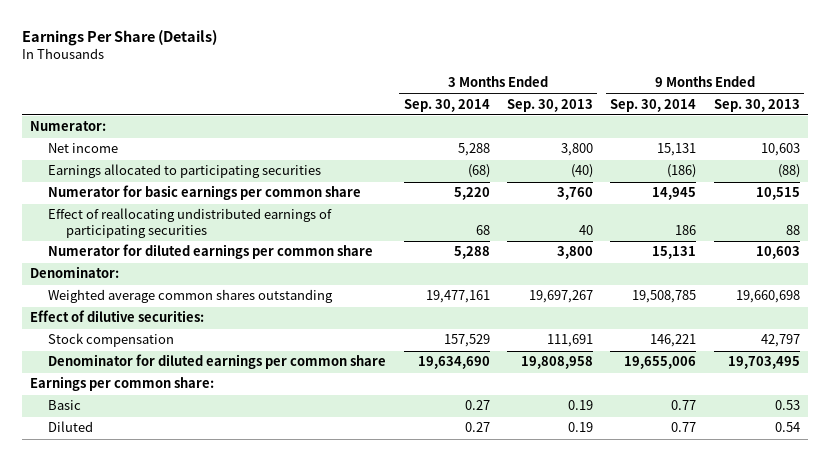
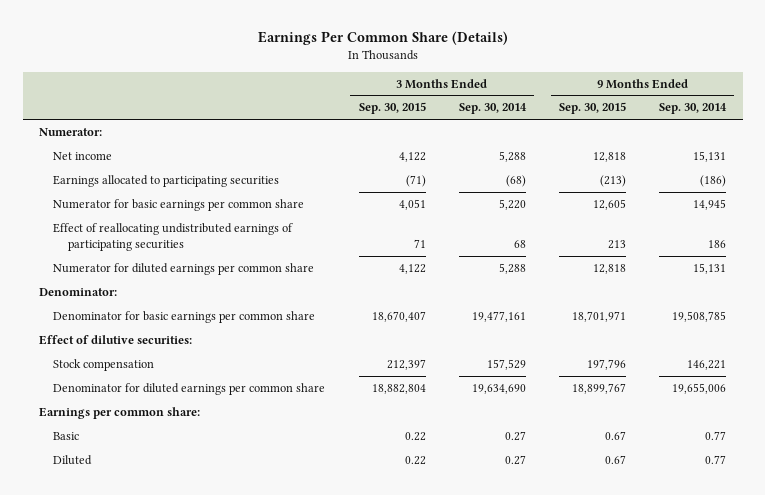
[21,29,217,46] Earnings Per Share (Details) -> [257,31,508,46] Earnings Per Common Share (Details)
[507,98,594,112] Sep. 30, 2013 -> none
[713,98,800,112] Sep. 30, 2013 -> none
none -> [358,102,426,115] Sep. 30, 2015
none -> [558,102,626,115] Sep. 30, 2015
[48,289,334,304] Weighted average common shares outstanding -> [53,310,316,323] Denominator for basic earnings per common share

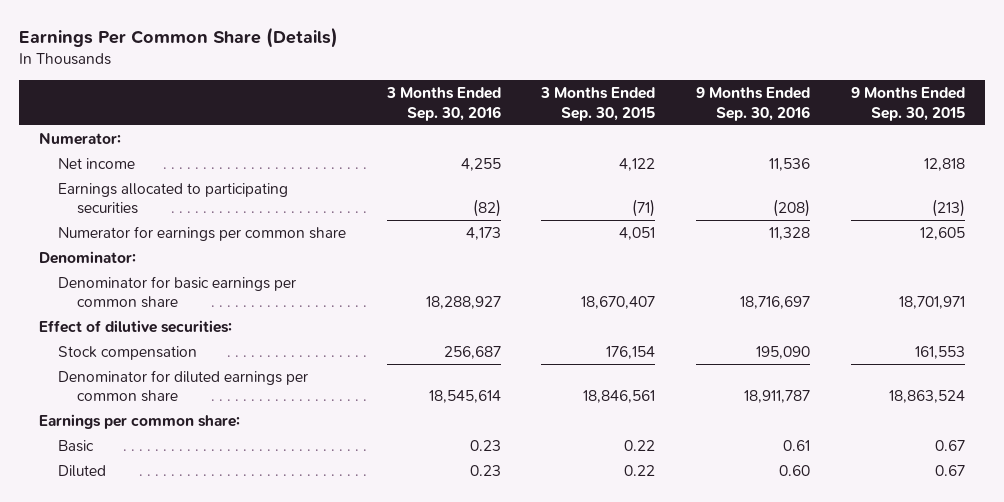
[458,103,527,115] Sep. 30, 2014 -> none
[659,103,728,115] Sep. 30, 2014 -> none
none -> [385,86,501,121] 3 Months Ended Sep. 30, 2016
none -> [696,86,811,121] 9 Months Ended Sep. 30, 2016
[53,222,294,251] Effect of reallocating undistributed earnings of participating securities -> none
[53,262,315,275] Numerator for diluted earnings per common share -> none
[53,198,305,211] Numerator for basic earnings per common share -> [58,225,347,241] Numerator for earnings per common share
[386,358,426,370] 212,397 -> [606,345,656,359] 176,154
[586,358,626,370] 197,796 -> [914,345,965,359] 161,553
[371,383,426,394] 18,882,804 -> [583,390,656,404] 18,846,561
[571,382,626,394] 18,899,767 -> [888,390,965,404] 18,863,524

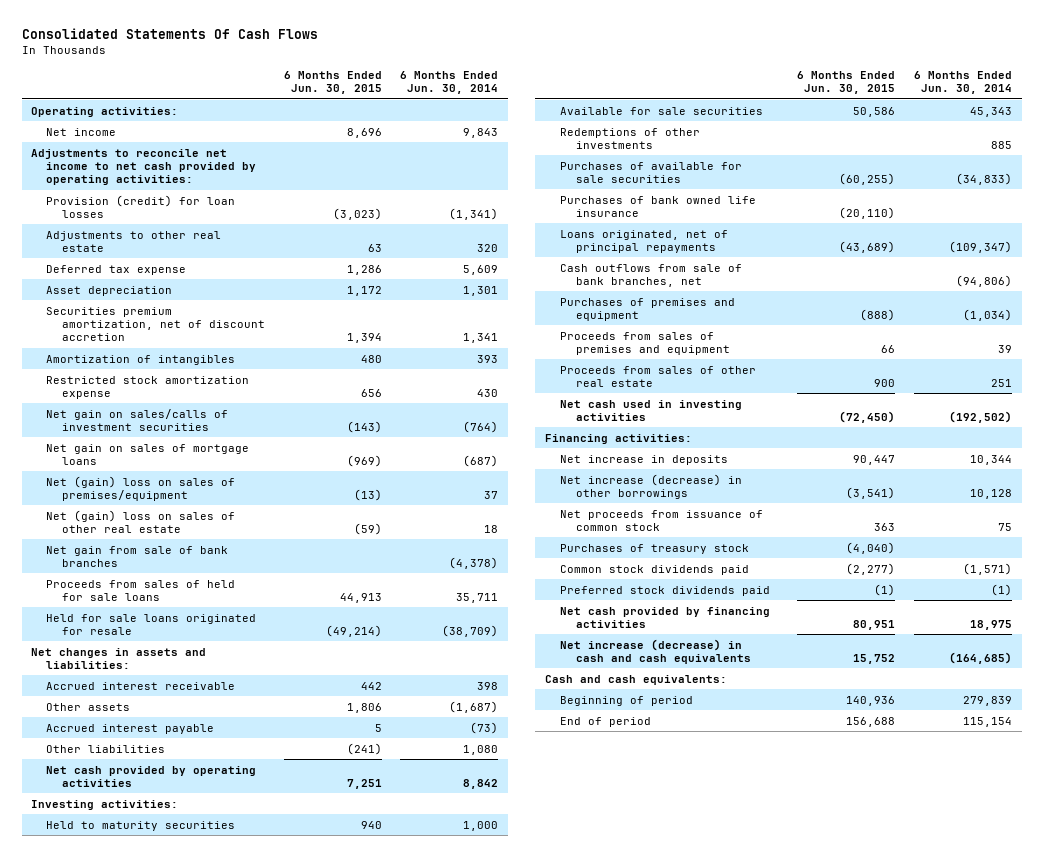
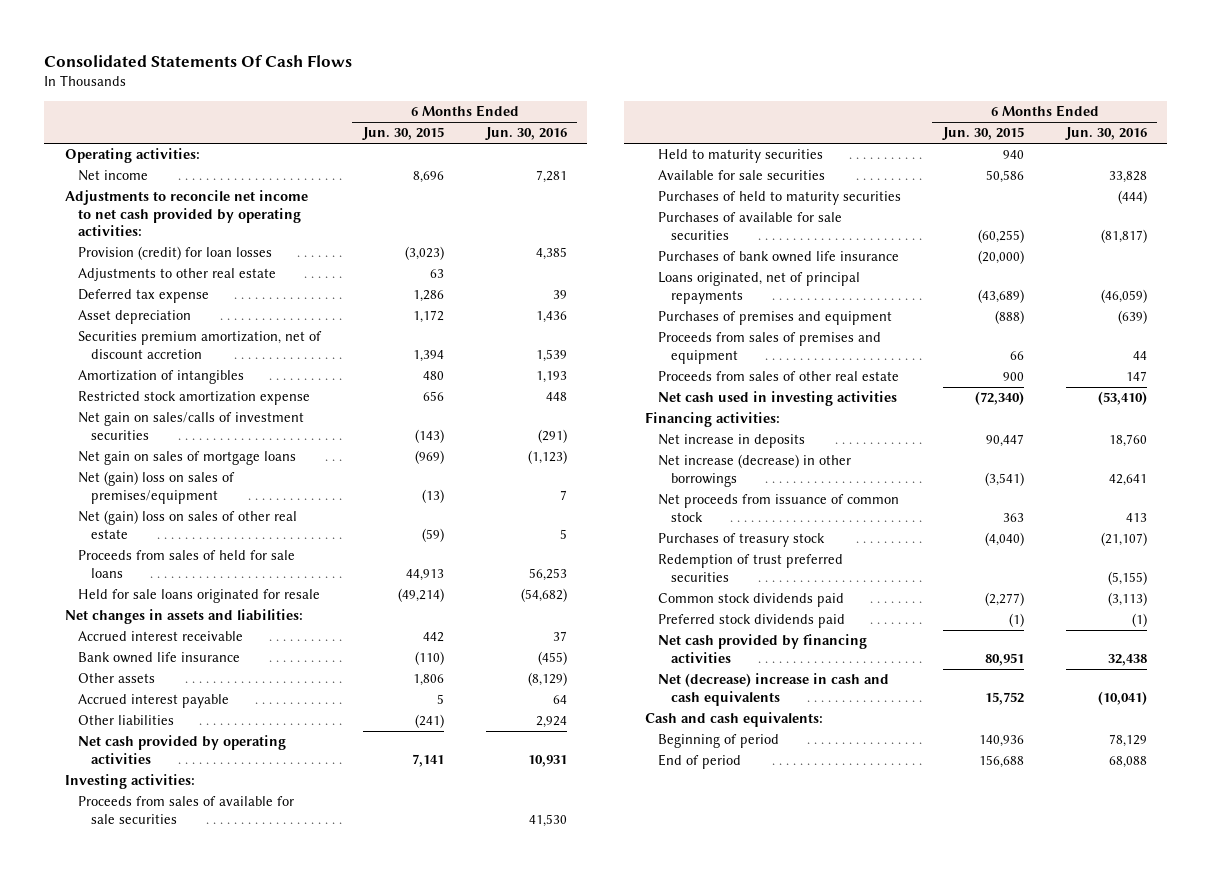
[400,71,499,95] 6 Months Ended Jun. 30, 2014 -> none
none -> [484,127,567,141] Jun. 30, 2016
[46,545,229,567] Net gain from sale of bank branches -> none
none -> [77,652,240,664] Bank owned life insurance
[346,778,382,789] 7,251 -> [411,753,444,767] 7,141
none -> [77,796,294,824] Proceeds from sales of available for sale securities
[560,127,701,149] Redemptions of other investments -> none
none -> [657,191,901,206] Purchases of held to maturity securities
[839,206,896,219] (20,110) -> [977,250,1024,265] (20,000)
[560,263,743,287] Cash outflows from sale of bank branches, net -> none
[839,410,896,423] (72,450) -> [974,391,1024,406] (72,340)
none -> [657,554,843,582] Redemption of trust preferred securities
[560,638,751,664] Net increase (decrease) in cash and cash equivalents -> [657,673,889,706] Net (decrease) increase in cash and cash equivalents

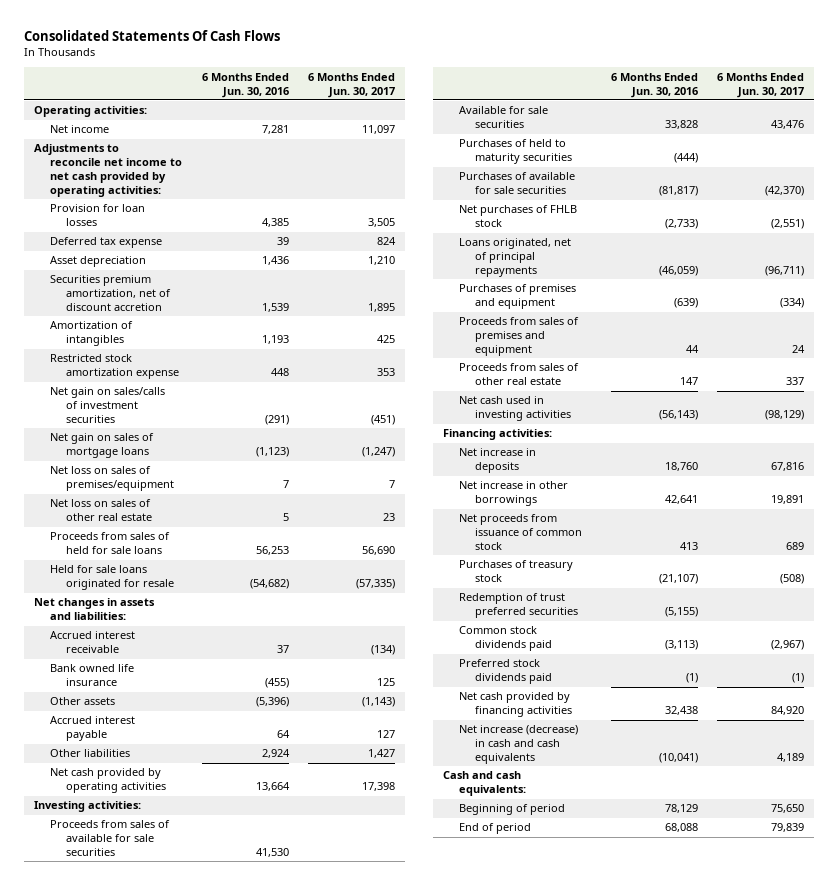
[361,127,444,141] Jun. 30, 2015 -> none
none -> [308,72,396,98] 6 Months Ended Jun. 30, 2017
[77,268,276,282] Adjustments to other real estate -> none
[77,246,272,261] Provision (credit) for loan losses -> [49,204,145,227] Provision for loan losses
[77,471,235,504] Net (gain) loss on sales of premises/equipment -> [49,466,175,492] Net loss on sales of premises/equipment
[77,510,297,539] Net (gain) loss on sales of other real estate -> [49,499,153,522] Net loss on sales of other real estate
[527,672,567,687] (8,129) -> [255,697,289,708] (5,396)
[527,754,567,767] 10,931 -> [255,782,290,792] 13,664
[657,149,823,164] Held to maturity securities -> none
[657,251,899,263] Purchases of bank owned life insurance -> none
none -> [459,205,578,228] Net purchases of FHLB stock
[1097,391,1147,406] (53,410) -> [658,410,698,421] (56,143)
[657,454,851,487] Net increase (decrease) in other borrowings -> [459,481,569,507] Net increase in other borrowings
[657,673,889,706] Net (decrease) increase in cash and cash equivalents -> [459,725,579,765] Net increase (decrease) in cash and cash equivalents

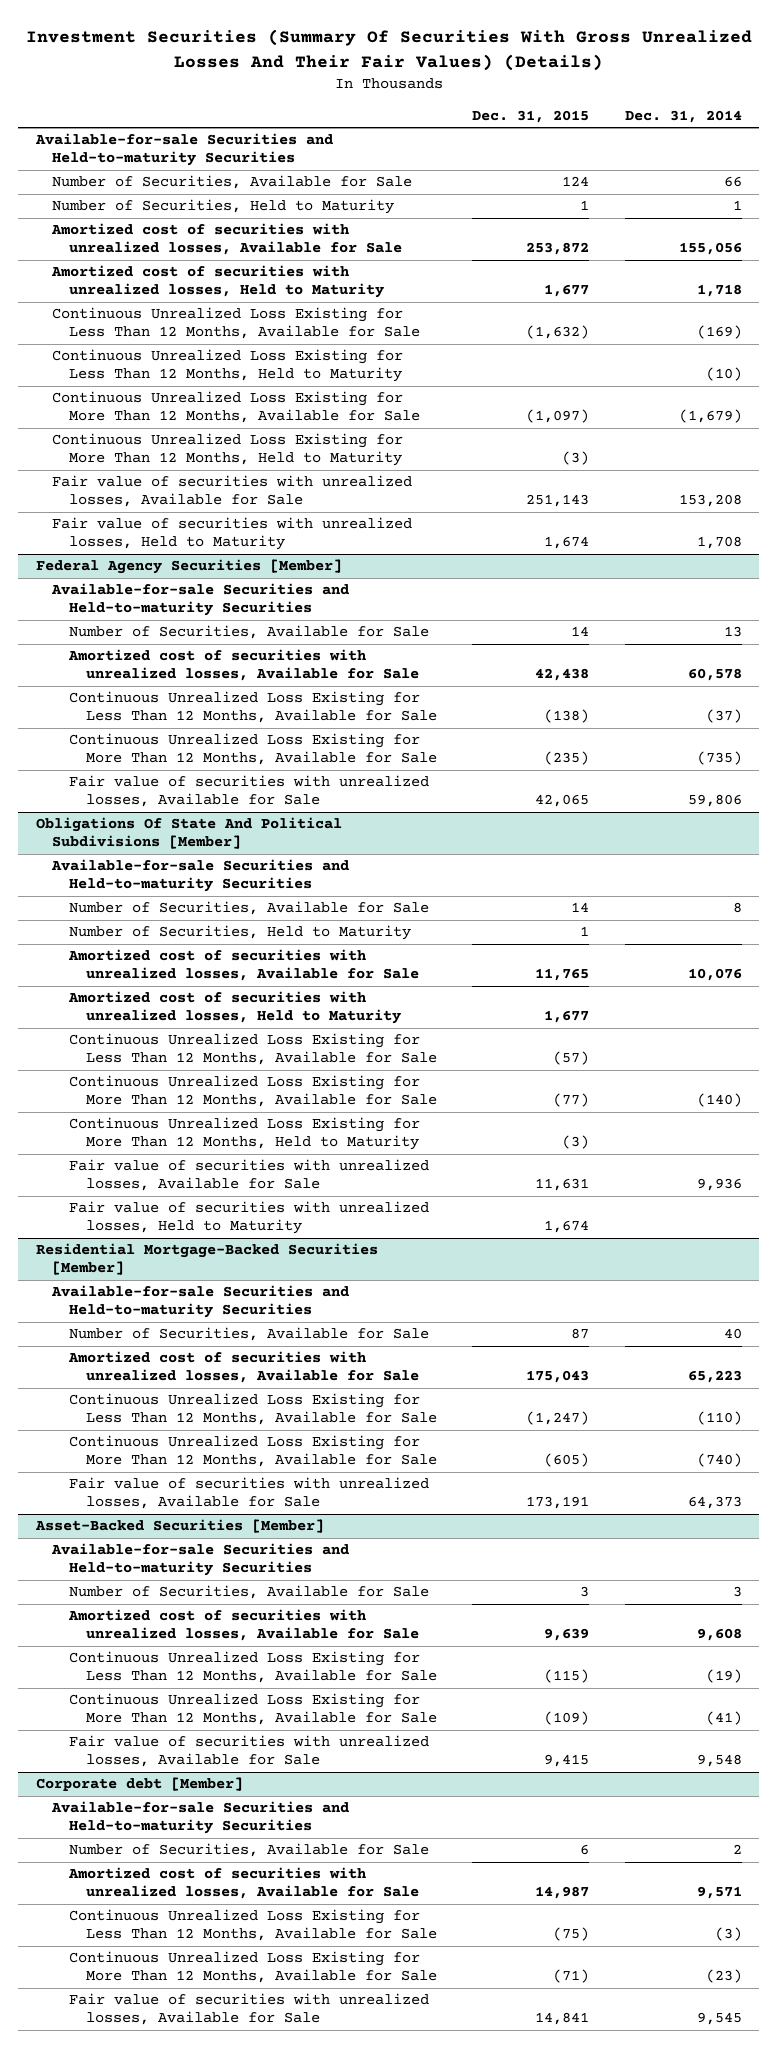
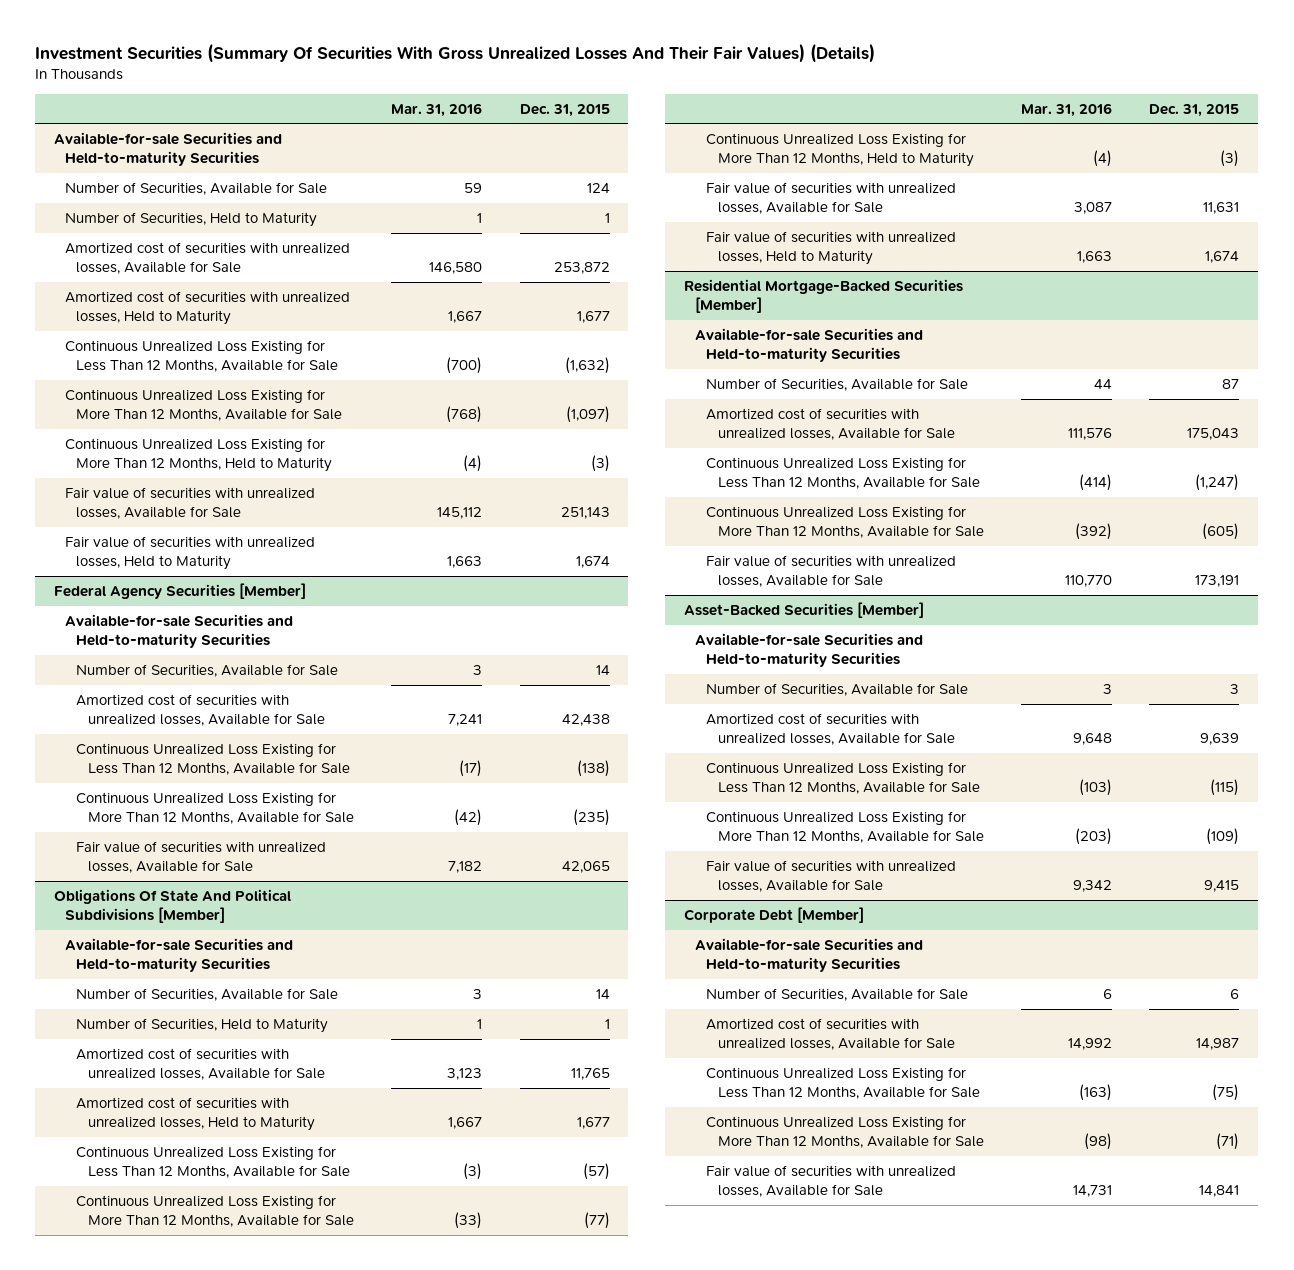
[624,110,742,124] Dec. 31, 2014 -> none
none -> [391,102,483,117] Mar. 31, 2016
[52,349,404,383] Continuous Unrealized Loss Existing for Less Than 12 Months, Held to Maturity -> none
[35,1777,243,1792] Corporate debt [Member] -> [684,907,865,924] Corporate Debt [Member]

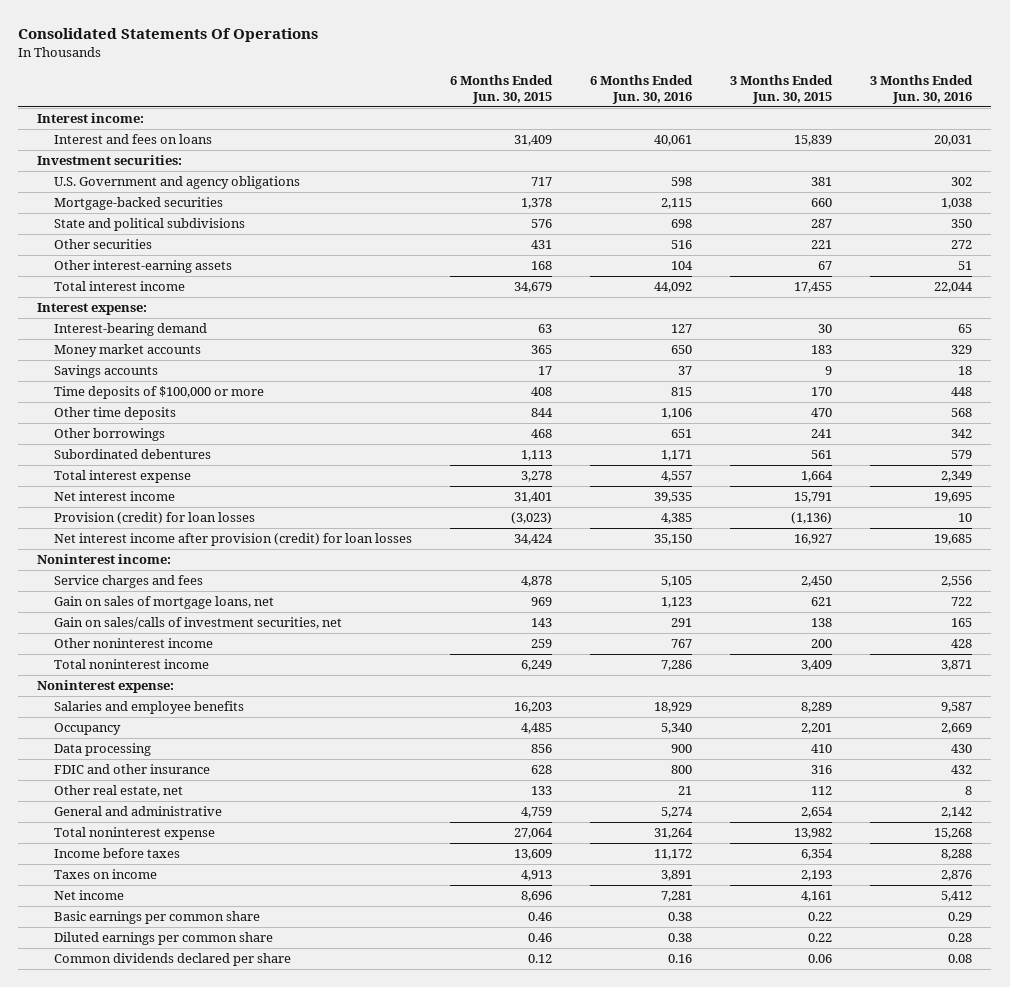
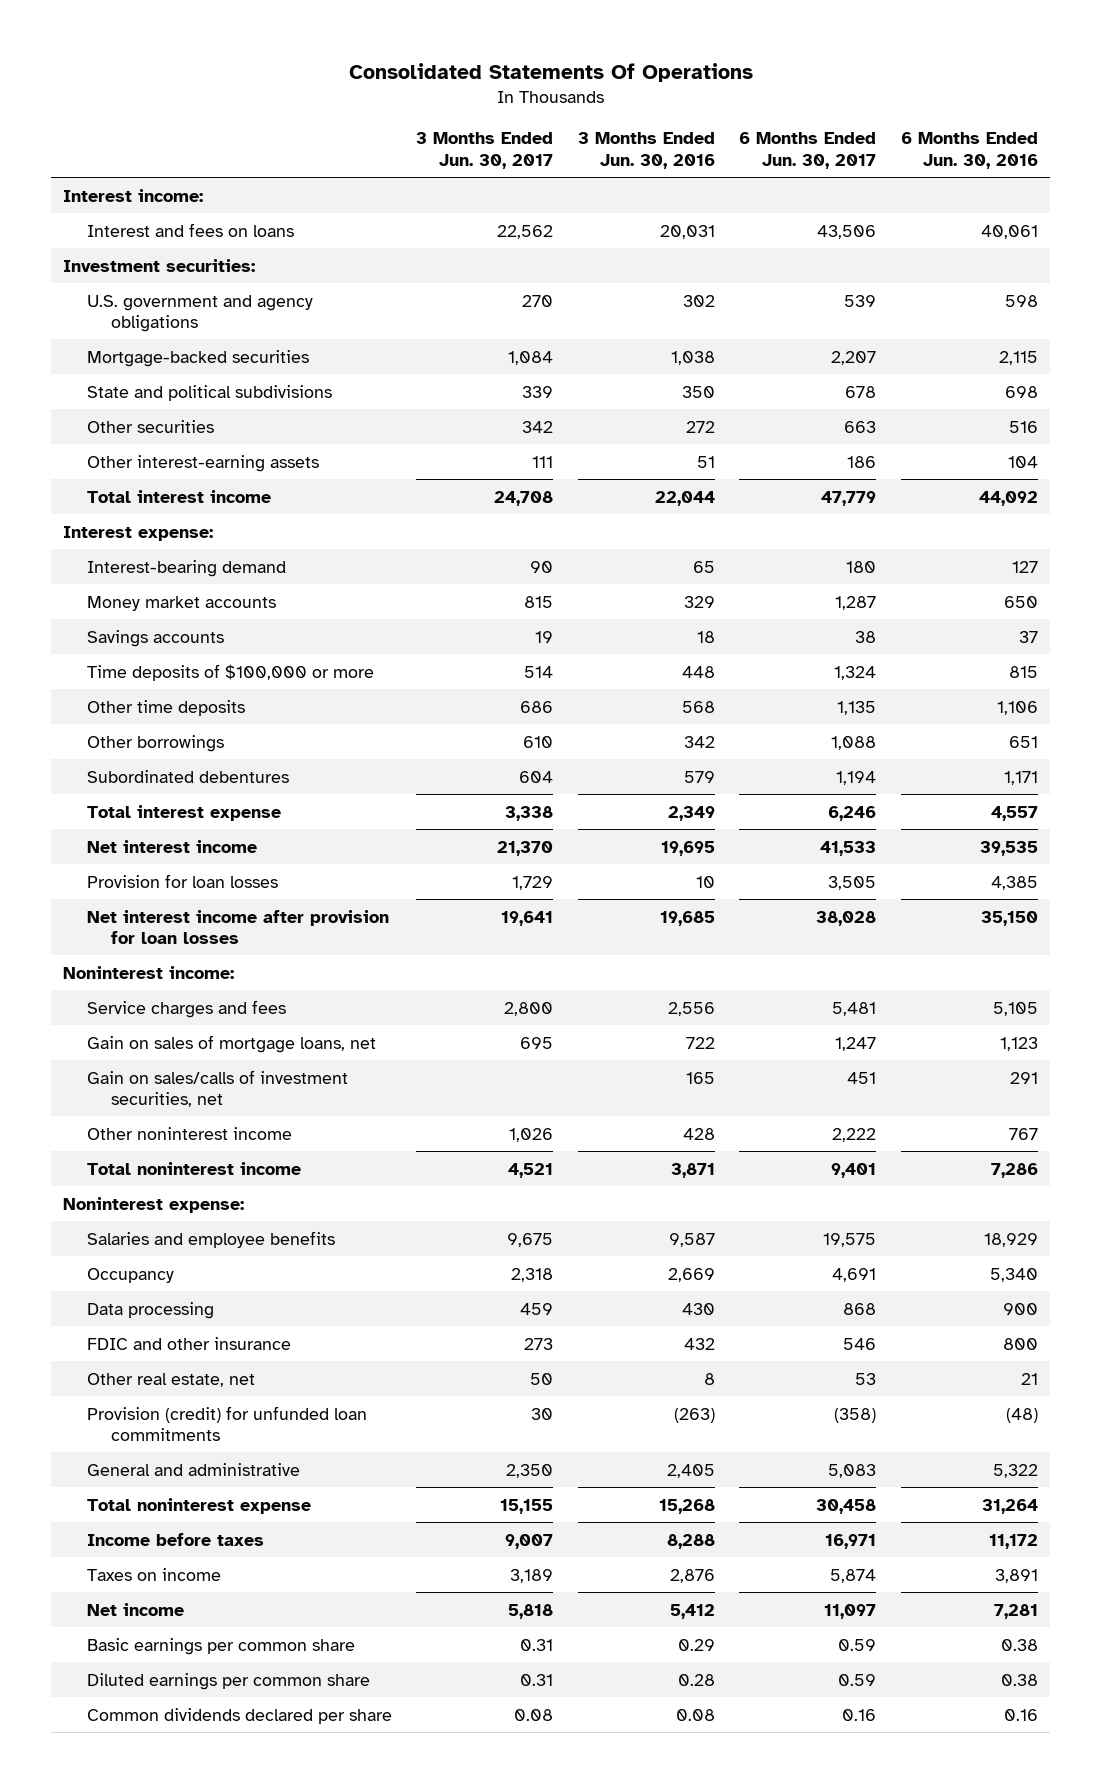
[450,74,554,105] 6 Months Ended Jun. 30, 2015 -> none
[730,74,834,105] 3 Months Ended Jun. 30, 2015 -> none
none -> [416,132,554,169] 3 Months Ended Jun. 30, 2017
none -> [739,132,877,169] 6 Months Ended Jun. 30, 2017
[54,176,301,190] U.S. Government and agency obligations -> [86,294,313,332] U.S. government and agency obligations
[54,512,256,525] Provision (credit) for loan losses -> [86,873,278,888] Provision for loan losses
[54,533,413,547] Net interest income after provision (credit) for loan losses -> [86,909,389,944] Net interest income after provision for loan losses
none -> [86,1405,367,1441] Provision (credit) for unfunded loan commitments
[661,807,694,819] 5,274 -> [992,1463,1038,1478] 5,322
[941,807,973,819] 2,142 -> [666,1463,715,1478] 2,405

